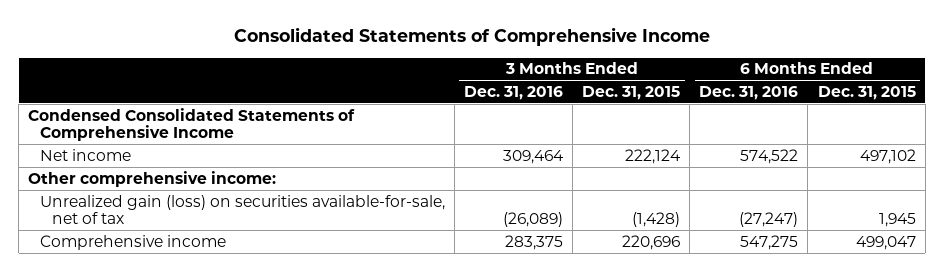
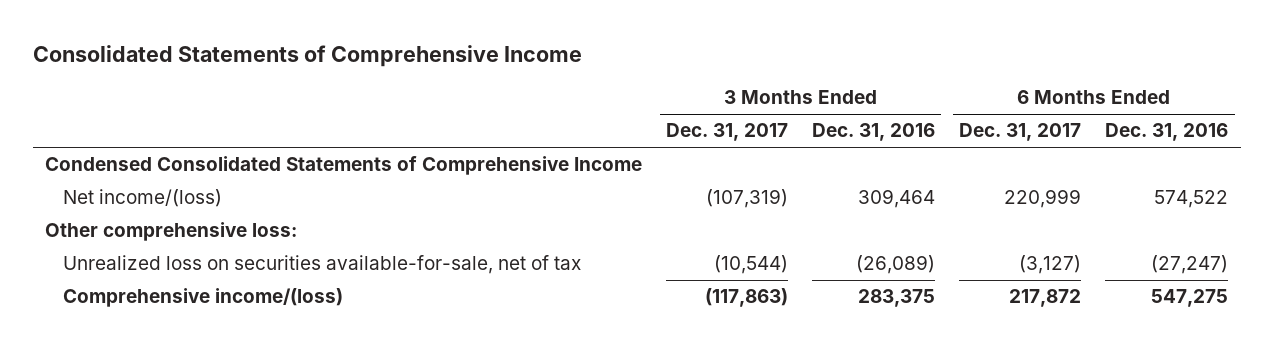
[582,85,681,100] Dec. 31, 2015 -> none
[817,85,916,100] Dec. 31, 2015 -> none
none -> [666,123,789,142] Dec. 31, 2017
none -> [959,123,1082,142] Dec. 31, 2017
[39,148,131,161] Net income -> [63,189,223,208] Net income/(loss)
[28,170,277,187] Other comprehensive income: -> [44,222,297,242] Other comprehensive loss:
[39,194,445,225] Unrealized gain (loss) on securities available-for-sale, net of tax -> [63,255,582,275] Unrealized loss on securities available-for-sale, net of tax
[39,234,226,250] Comprehensive income -> [63,288,344,308] Comprehensive income/(loss)

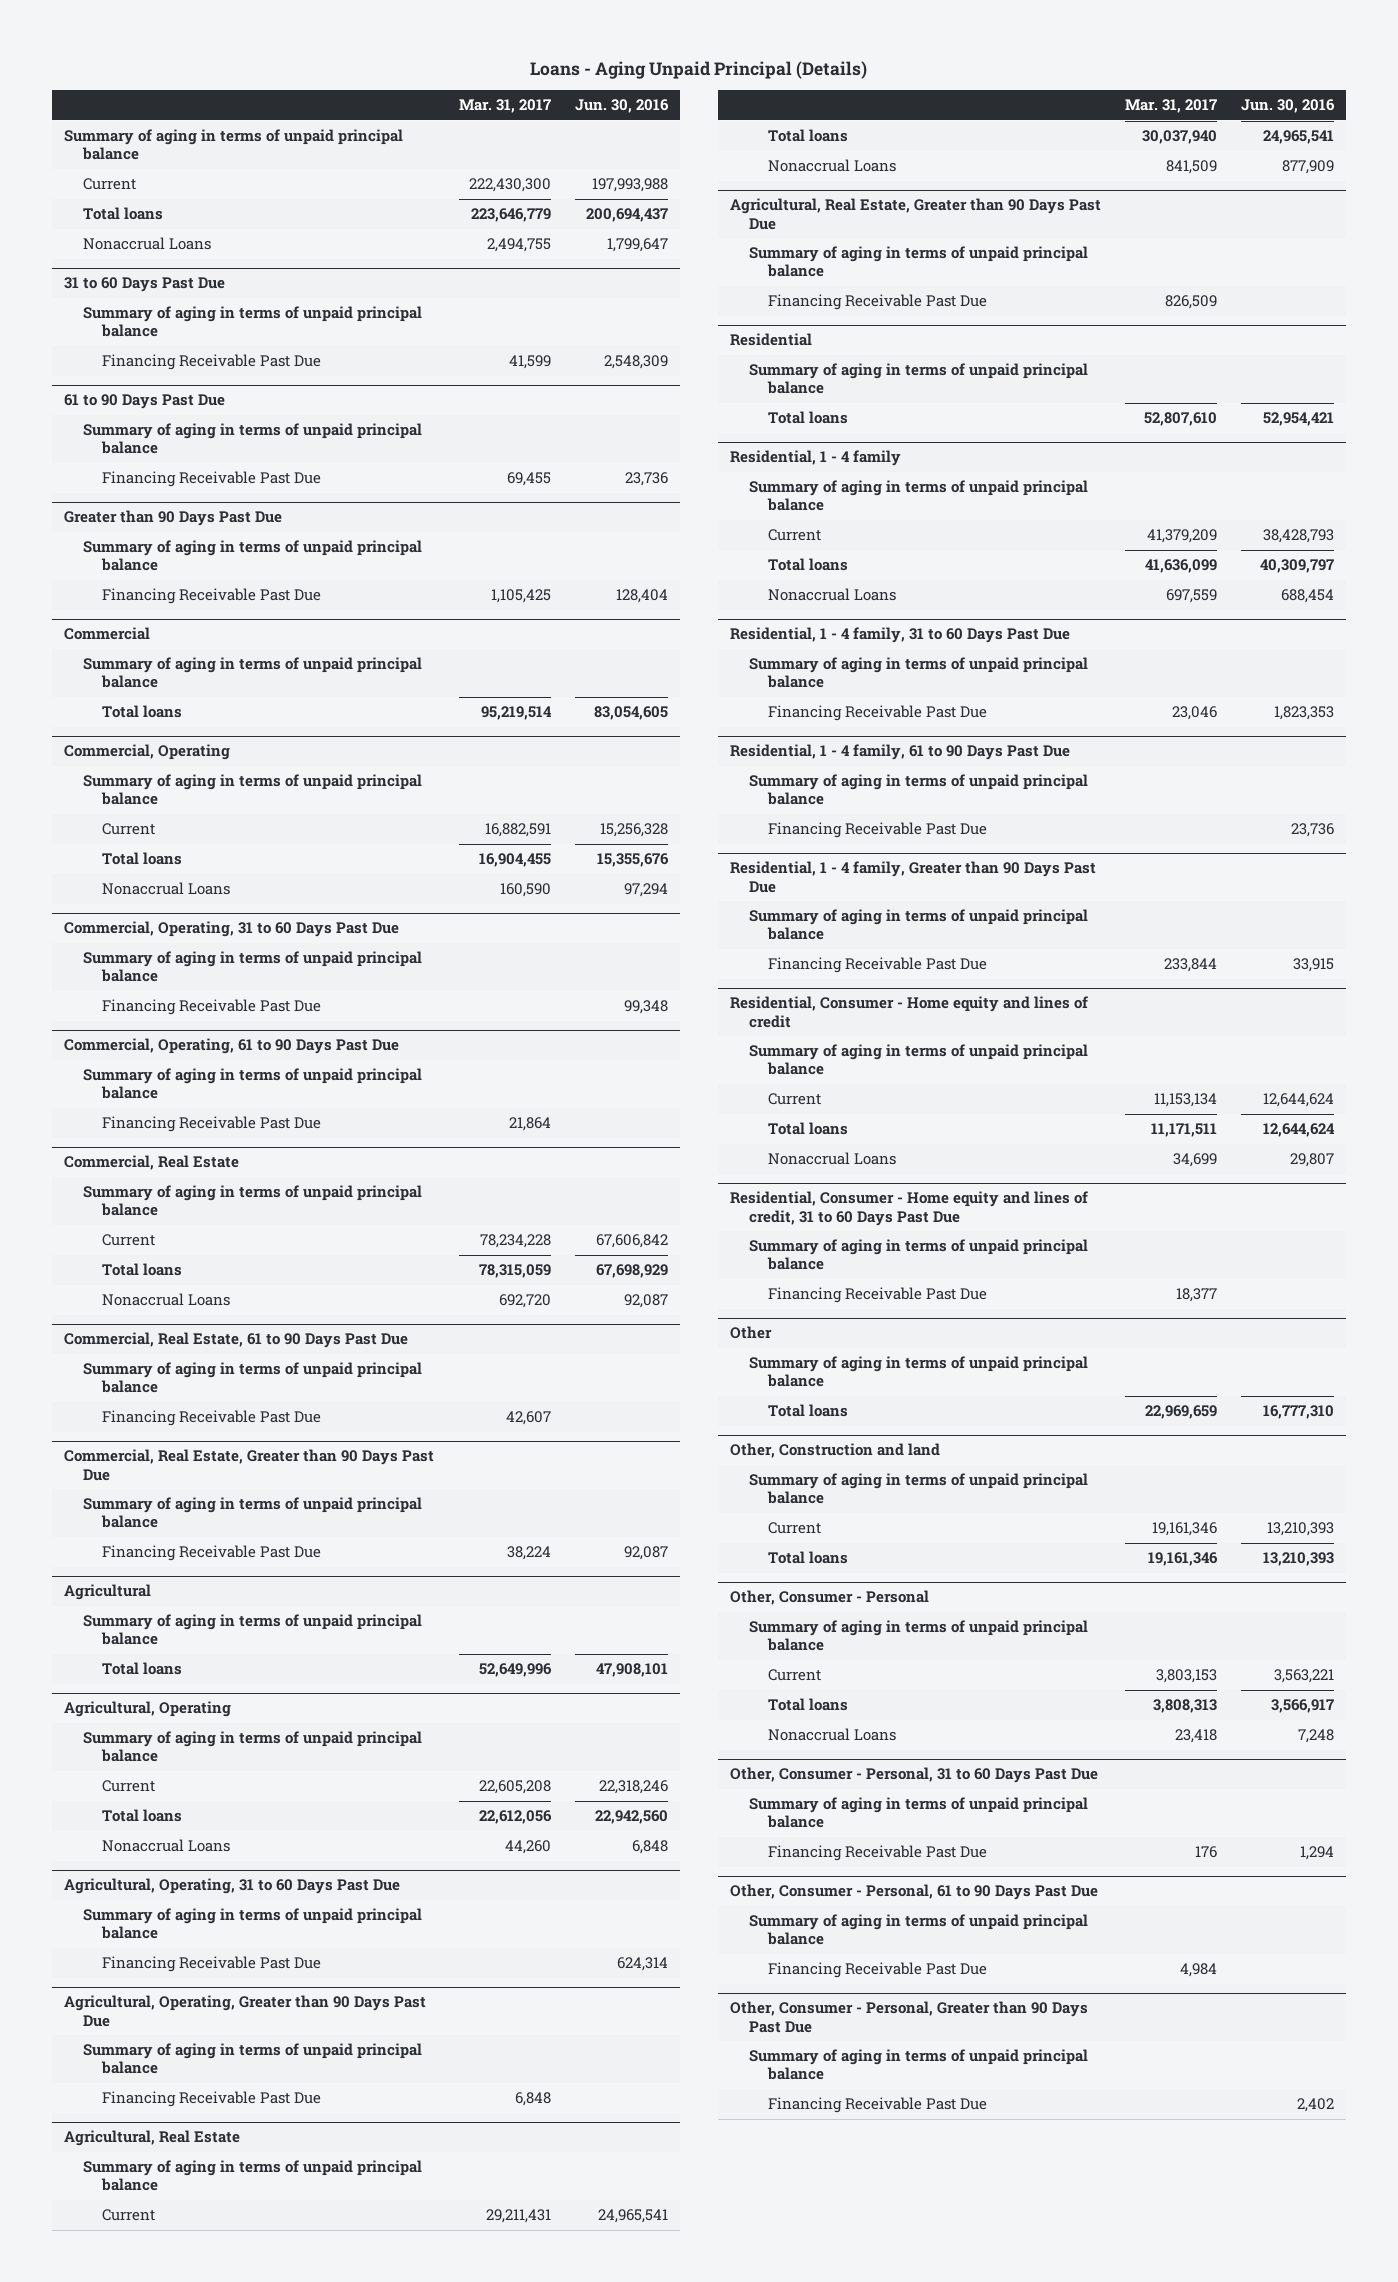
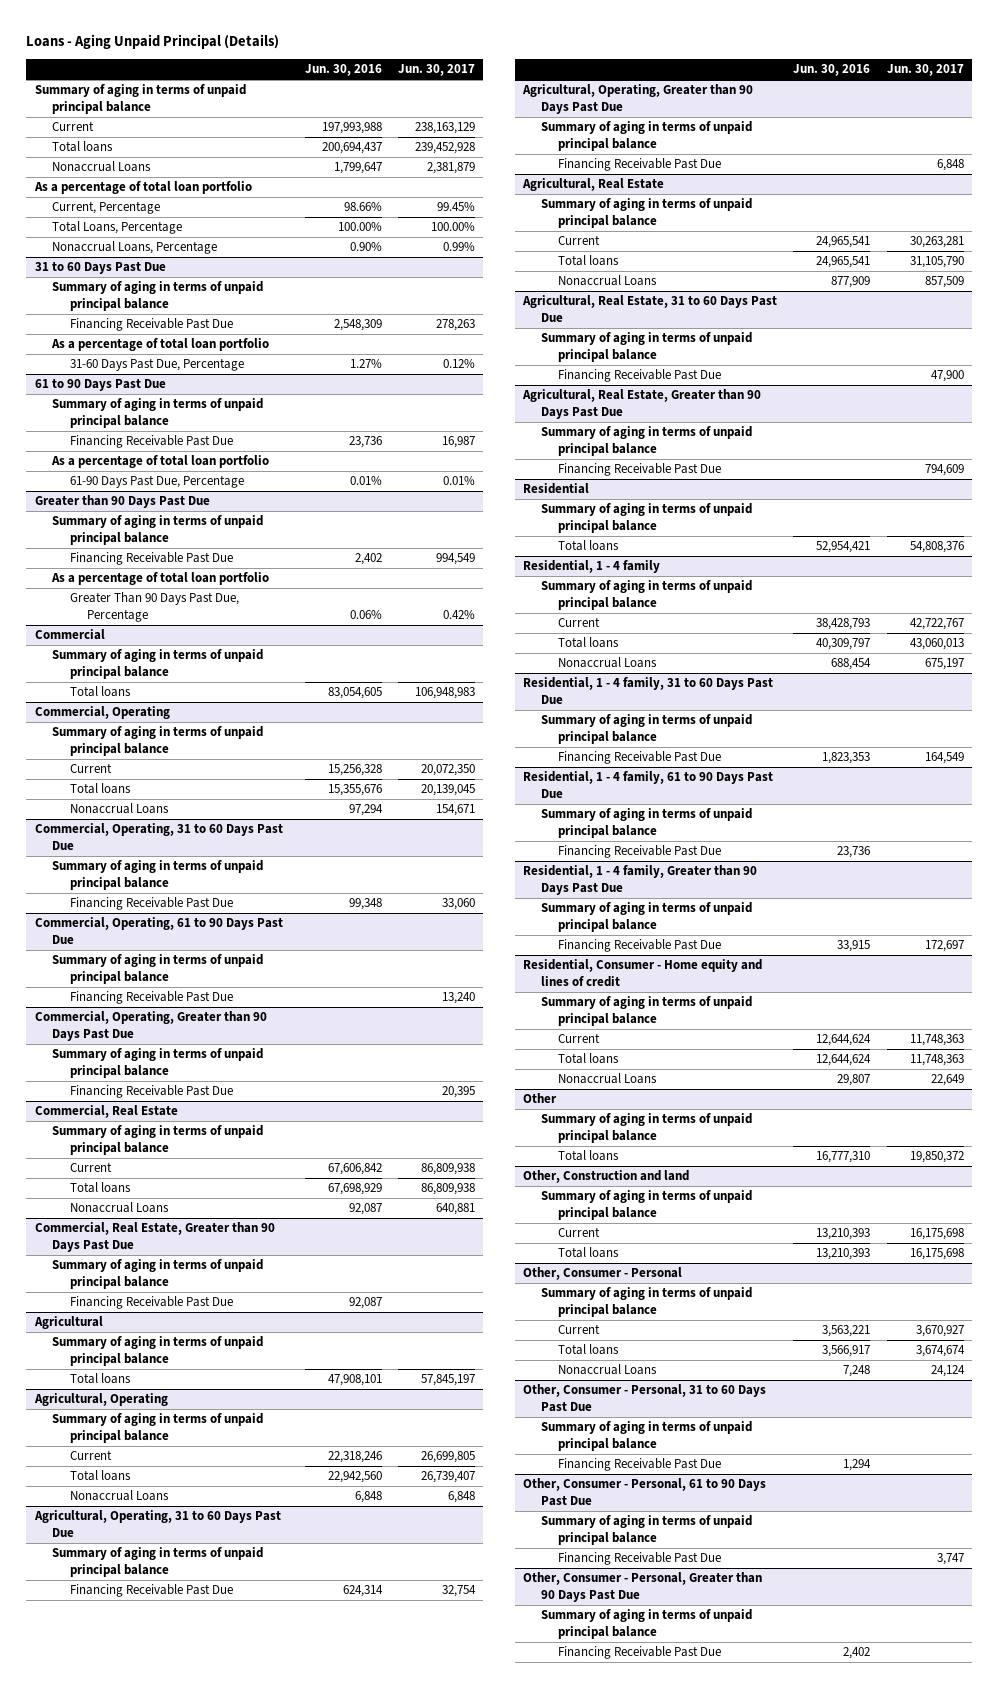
[458,99,551,114] Mar. 31, 2017 -> none
none -> [398,64,476,77] Jun. 30, 2017
none -> [33,181,252,195] As a percentage of total loan portfolio
none -> [52,201,161,215] Current, Percentage
none -> [52,221,183,235] Total Loans, Percentage
none -> [52,241,218,255] Nonaccrual Loans, Percentage
none -> [51,338,270,352] As a percentage of total loan portfolio
none -> [69,358,244,372] 31-60 Days Past Due, Percentage
none -> [51,455,270,469] As a percentage of total loan portfolio
none -> [69,475,244,489] 61-90 Days Past Due, Percentage
[615,589,668,604] 128,404 -> [354,553,382,566] 2,402
none -> [51,572,270,586] As a percentage of total loan portfolio
none -> [69,592,239,622] Greater Than 90 Days Past Due, Percentage
none -> [34,1011,267,1041] Commercial, Operating, Greater than 90 Days Past Due
none -> [52,1048,264,1078] Summary of aging in terms of unpaid principal balance
none -> [69,1085,233,1099] Financing Receivable Past Due
[63,1332,408,1349] Commercial, Real Estate, 61 to 90 Days Past Due -> none
[82,1362,422,1394] Summary of aging in terms of unpaid principal balance -> none
[102,1410,322,1427] Financing Receivable Past Due -> none
none -> [522,295,778,322] Agricultural, Real Estate, 31 to 60 Days Past Due
none -> [540,332,752,362] Summary of aging in terms of unpaid principal balance
none -> [558,369,722,383] Financing Receivable Past Due
[729,1191,1088,1226] Residential, Consumer - Home equity and lines of credit, 31 to 60 Days Past Due -> none
[748,1239,1088,1271] Summary of aging in terms of unpaid principal balance -> none
[767,1287,987,1304] Financing Receivable Past Due -> none

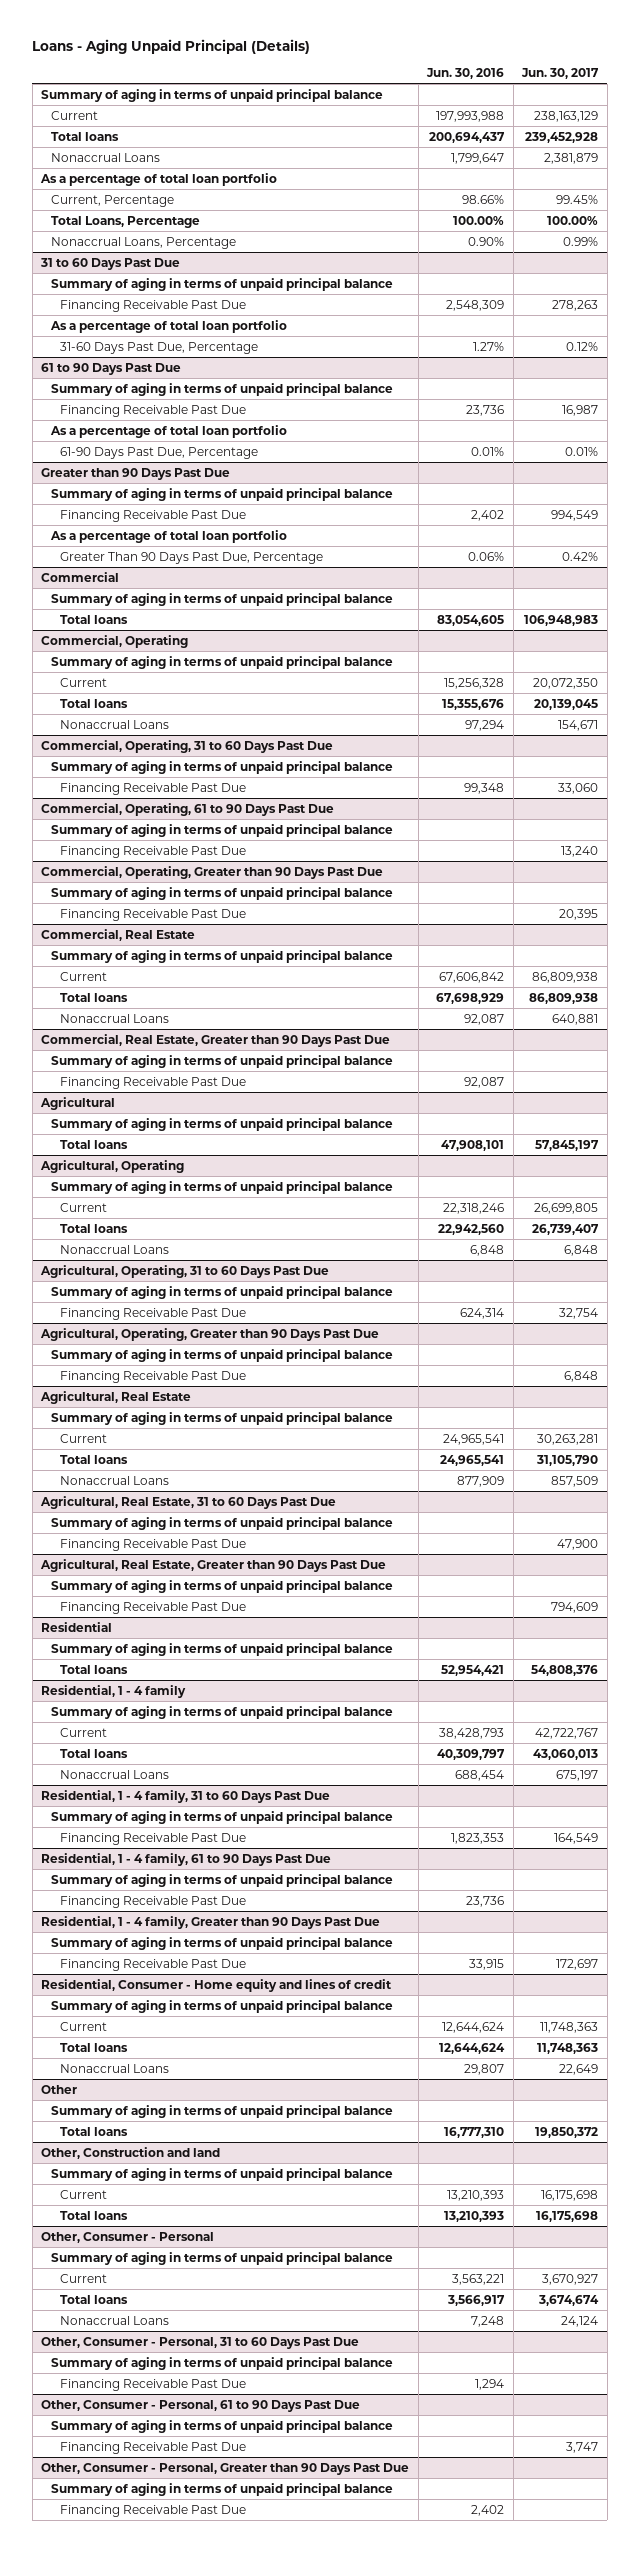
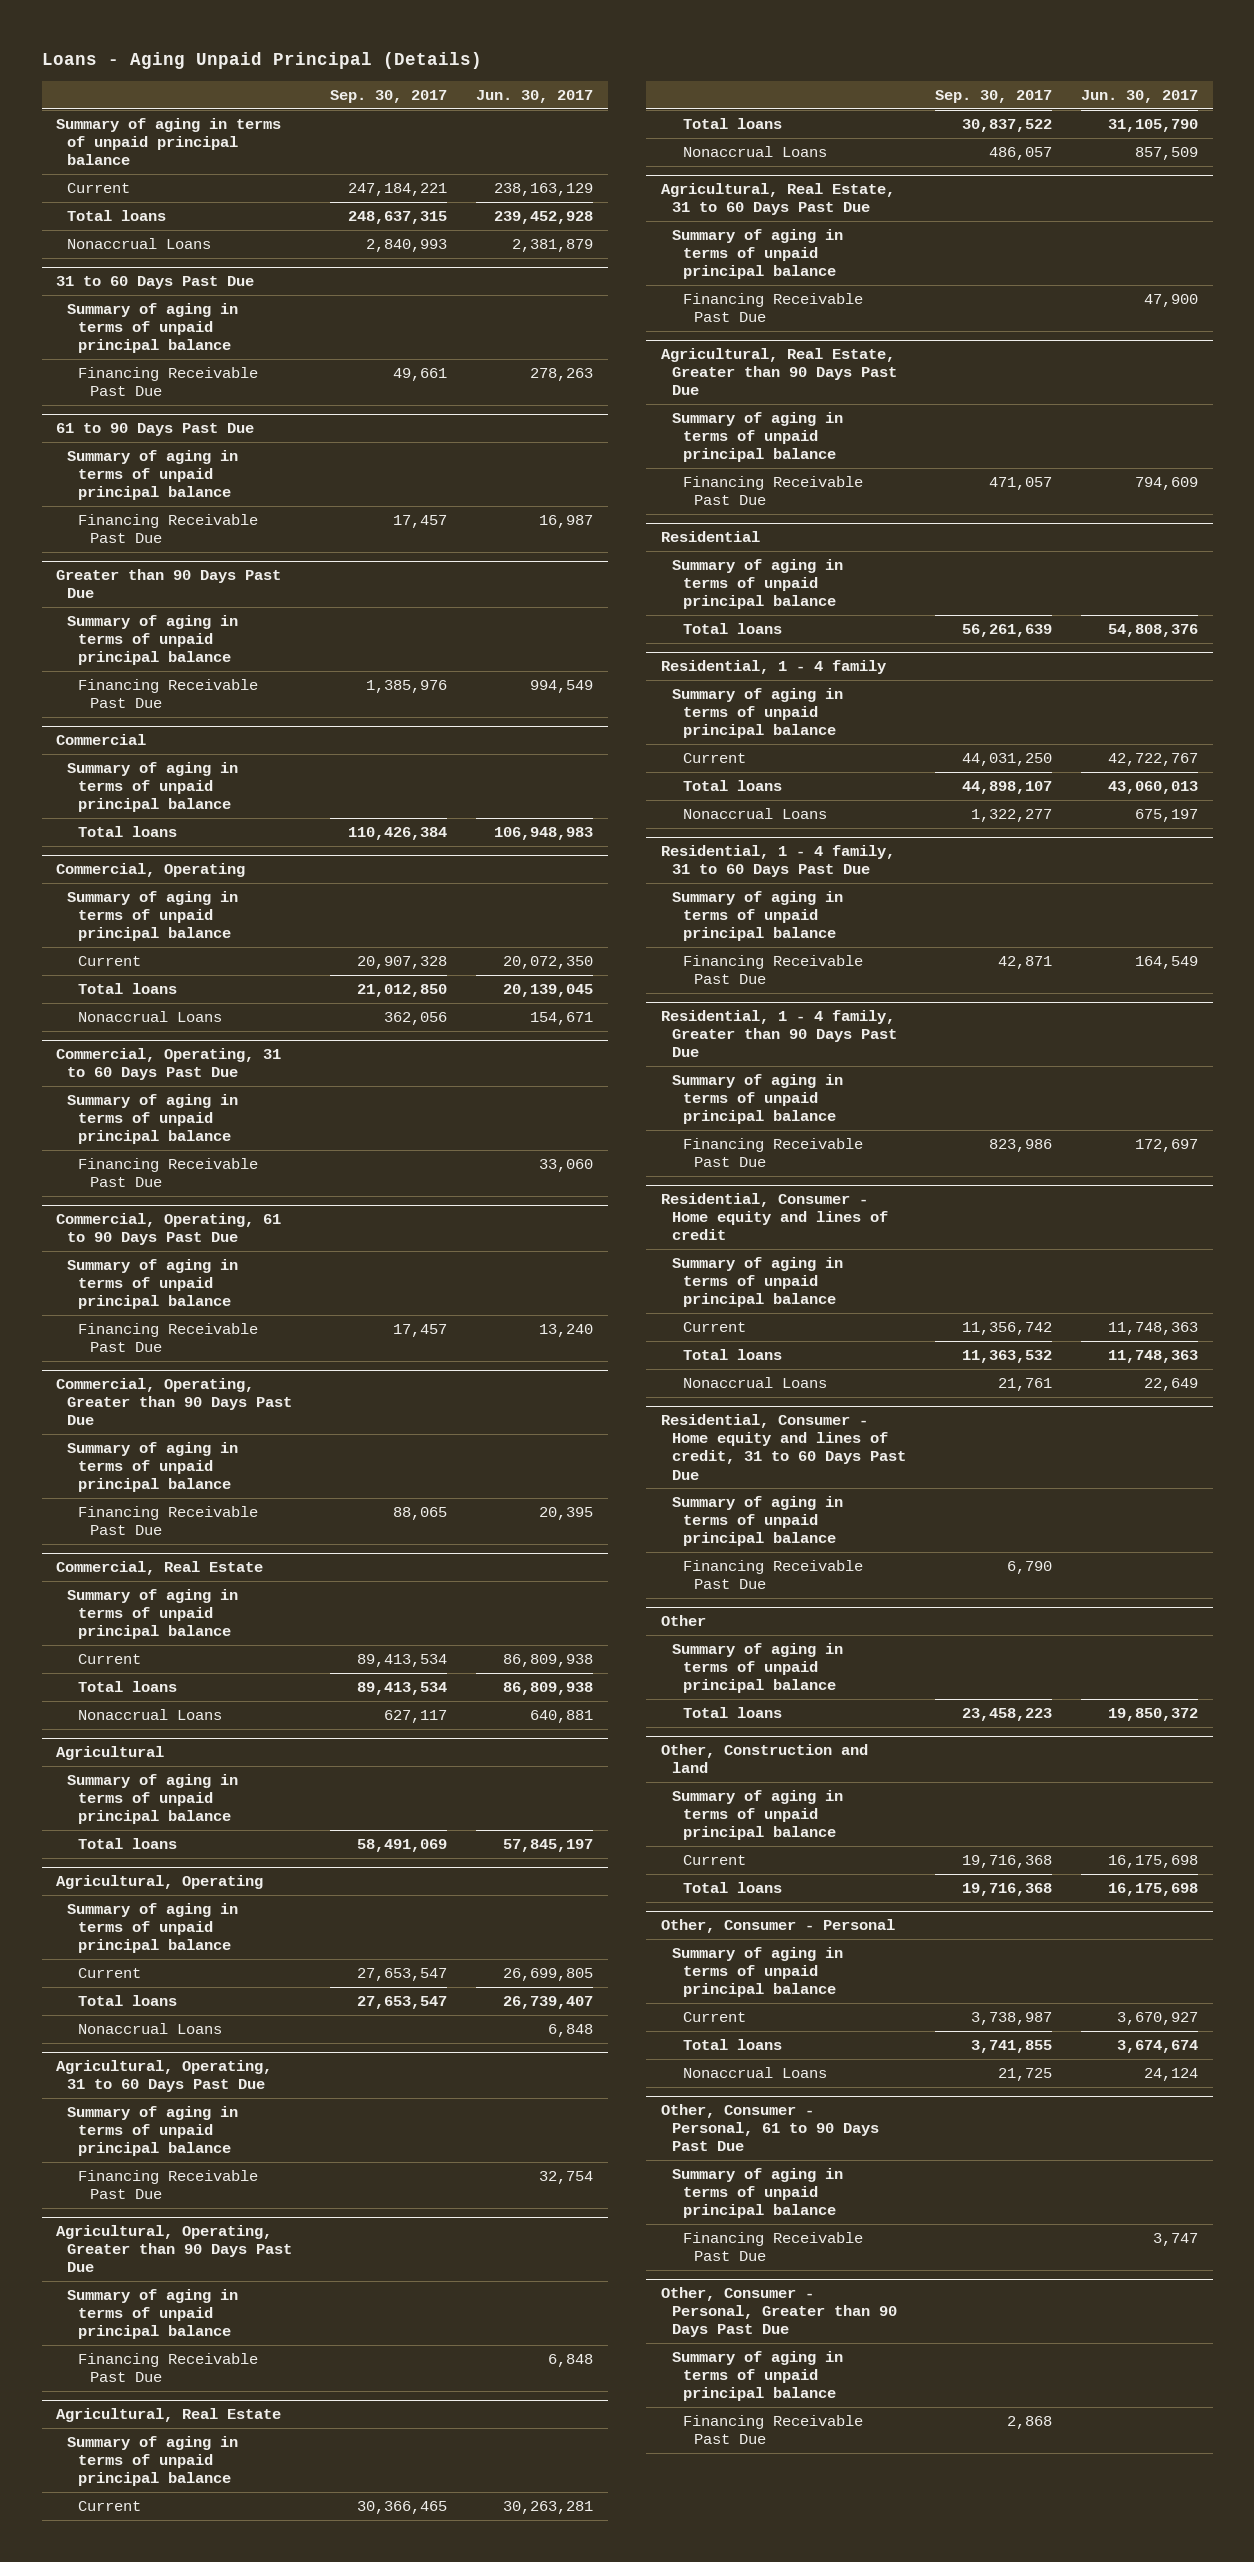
[426,68,505,80] Jun. 30, 2016 -> none
none -> [330,89,448,103] Sep. 30, 2017
[40,172,278,186] As a percentage of total loan portfolio -> none
[50,194,174,207] Current, Percentage -> none
[50,215,200,228] Total Loans, Percentage -> none
[50,236,236,249] Nonaccrual Loans, Percentage -> none
[49,319,287,333] As a percentage of total loan portfolio -> none
[59,341,258,354] 31-60 Days Past Due, Percentage -> none
[49,424,287,438] As a percentage of total loan portfolio -> none
[59,446,258,459] 61-90 Days Past Due, Percentage -> none
[49,529,287,543] As a percentage of total loan portfolio -> none
[59,551,323,564] Greater Than 90 Days Past Due, Percentage -> none
[41,1033,391,1047] Commercial, Real Estate, Greater than 90 Days Past Due -> none
[50,1054,393,1068] Summary of aging in terms of unpaid principal balance -> none
[59,1076,246,1089] Financing Receivable Past Due -> none
[41,1852,332,1866] Residential, 1 - 4 family, 61 to 90 Days Past Due -> none
[50,1873,393,1887] Summary of aging in terms of unpaid principal balance -> none
[59,1895,246,1908] Financing Receivable Past Due -> none
none -> [660,1414,906,1480] Residential, Consumer - Home equity and lines of credit, 31 to 60 Days Past Due
none -> [671,1495,843,1547] Summary of aging in terms of unpaid principal balance
none -> [682,1559,863,1590] Financing Receivable Past Due
[41,2336,360,2349] Other, Consumer - Personal, 31 to 60 Days Past Due -> none
[50,2356,393,2370] Summary of aging in terms of unpaid principal balance -> none
[59,2378,246,2391] Financing Receivable Past Due -> none

